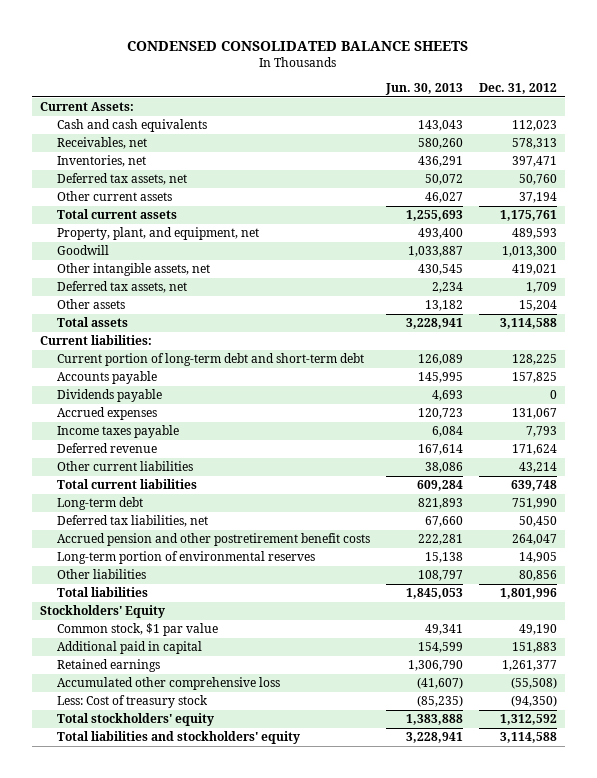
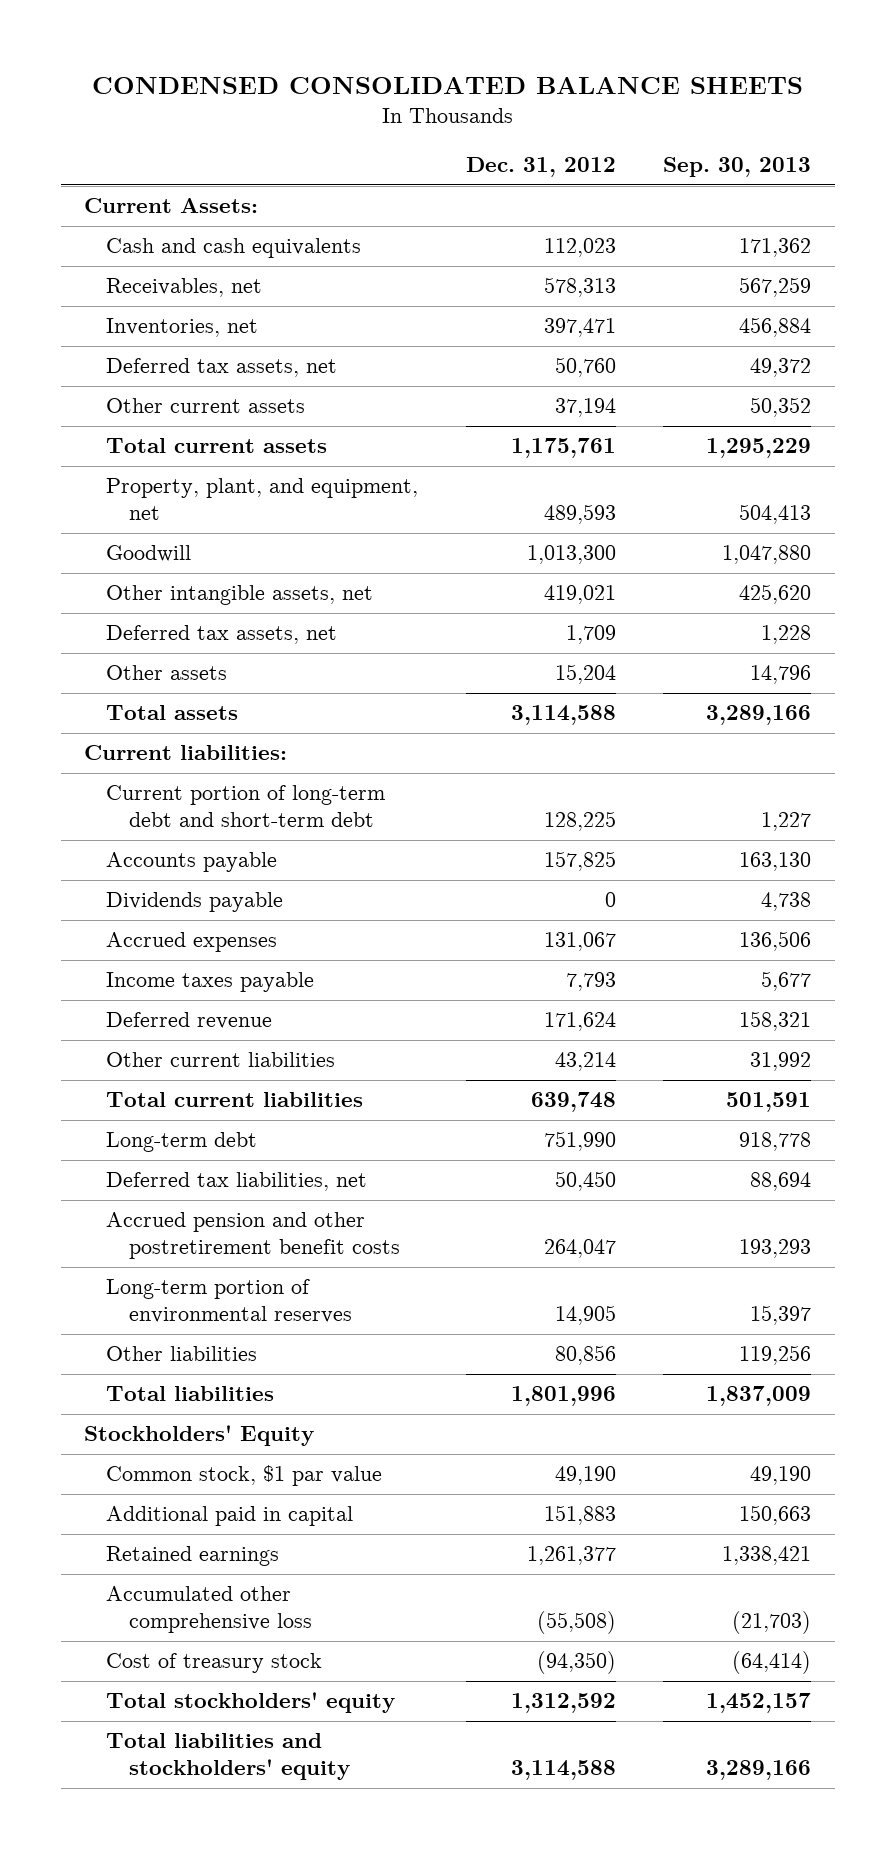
[384,83,463,96] Jun. 30, 2013 -> none
none -> [663,157,812,178] Sep. 30, 2013
[56,695,208,709] Less: Cost of treasury stock -> [106,1653,323,1674] Cost of treasury stock

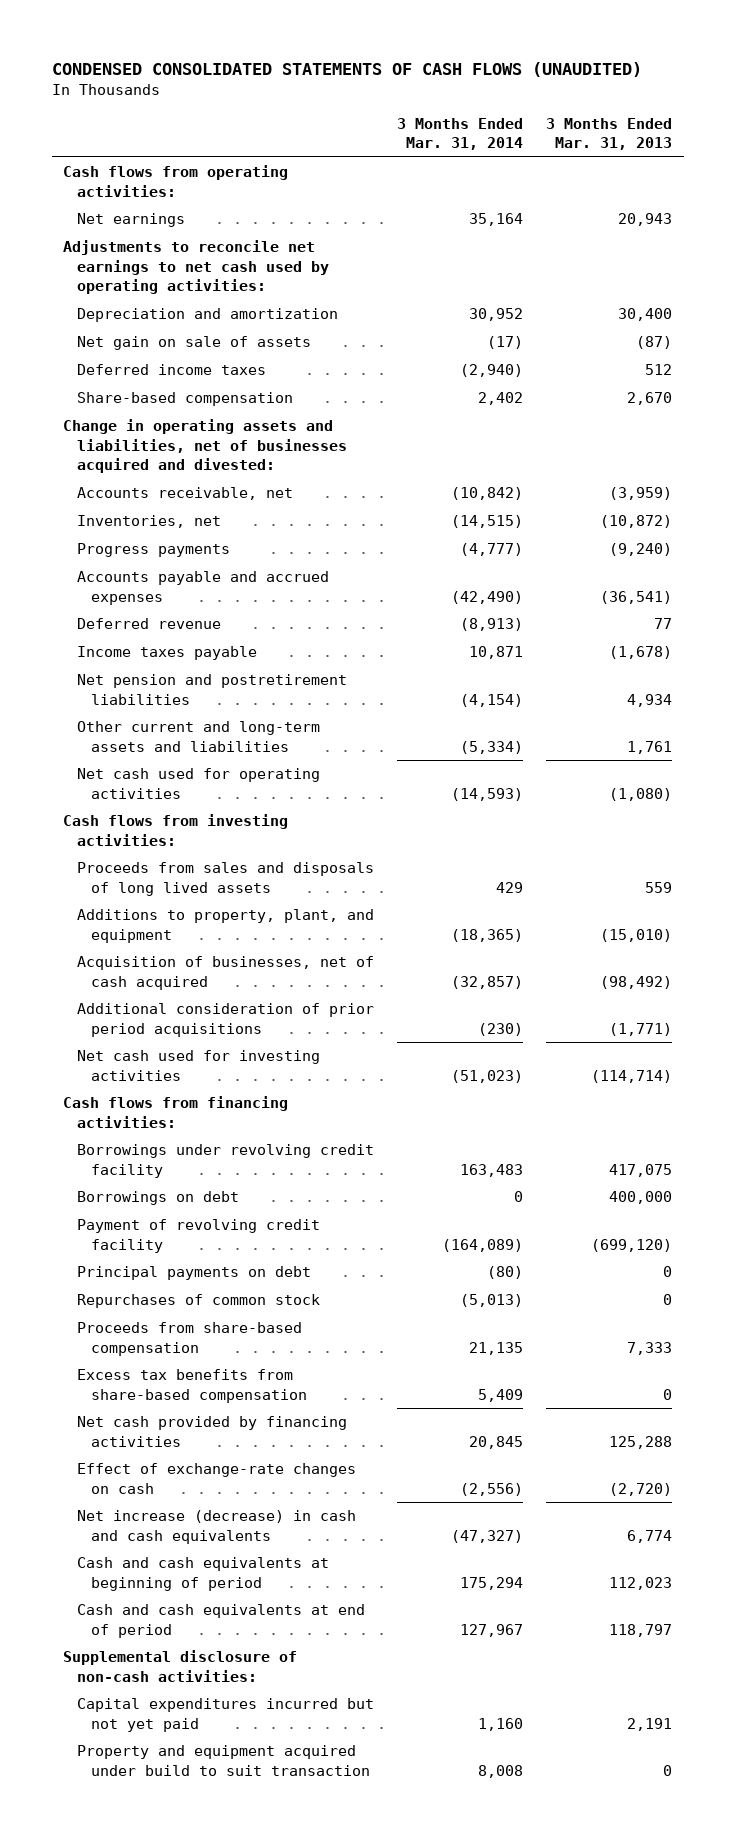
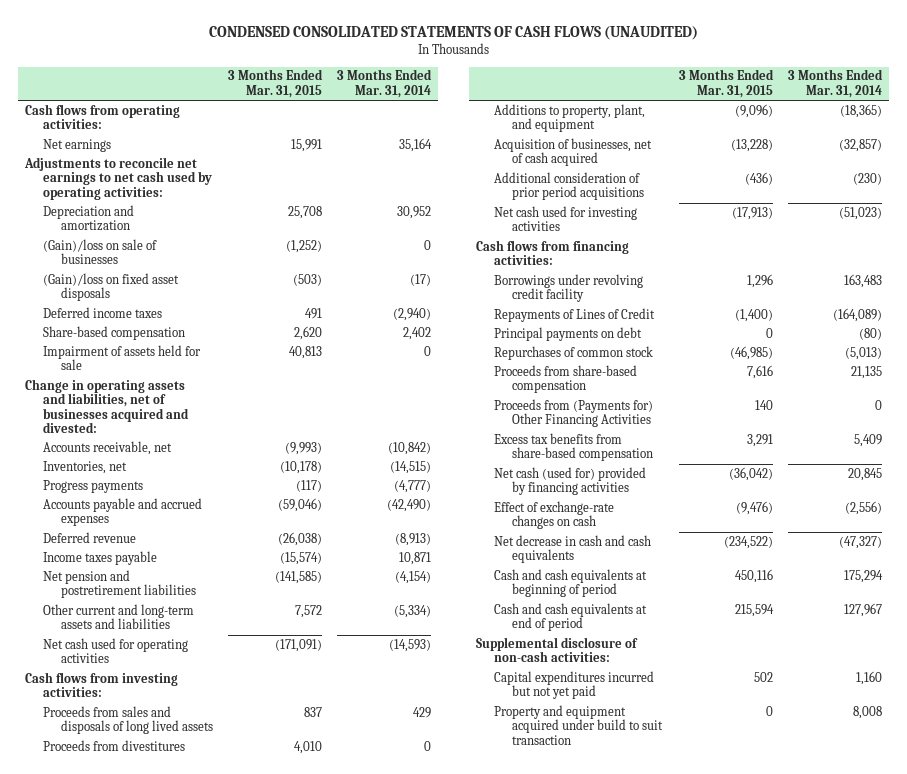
[546,117,673,151] 3 Months Ended Mar. 31, 2013 -> none
none -> [227,69,323,98] 3 Months Ended Mar. 31, 2015
none -> [43,238,158,265] (Gain)/loss on sale of businesses
[76,336,311,351] Net gain on sale of assets -> [43,272,180,302] (Gain)/loss on fixed asset disposals
none -> [43,344,202,371] Impairment of assets held for sale
none -> [43,739,186,751] Proceeds from divestitures
[76,1191,239,1206] Borrowings on debt -> none
[76,1219,320,1253] Payment of revolving credit facility -> [494,307,656,322] Repayments of Lines of Credit
none -> [494,398,654,428] Proceeds from (Payments for) Other Financing Activities
[76,1416,347,1447] Net cash provided by financing activities -> [494,466,647,496] Net cash (used for) provided by financing activities
[76,1510,356,1544] Net increase (decrease) in cash and cash equivalents -> [494,534,652,564] Net decrease in cash and cash equivalents

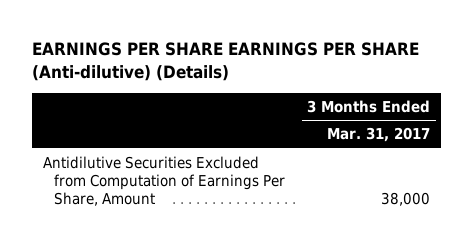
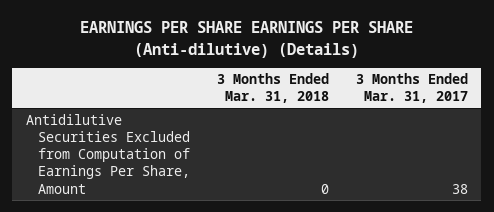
none -> [217,73,330,104] 3 Months Ended Mar. 31, 2018
[381,192,431,207] 38,000 -> [452,183,469,194] 38

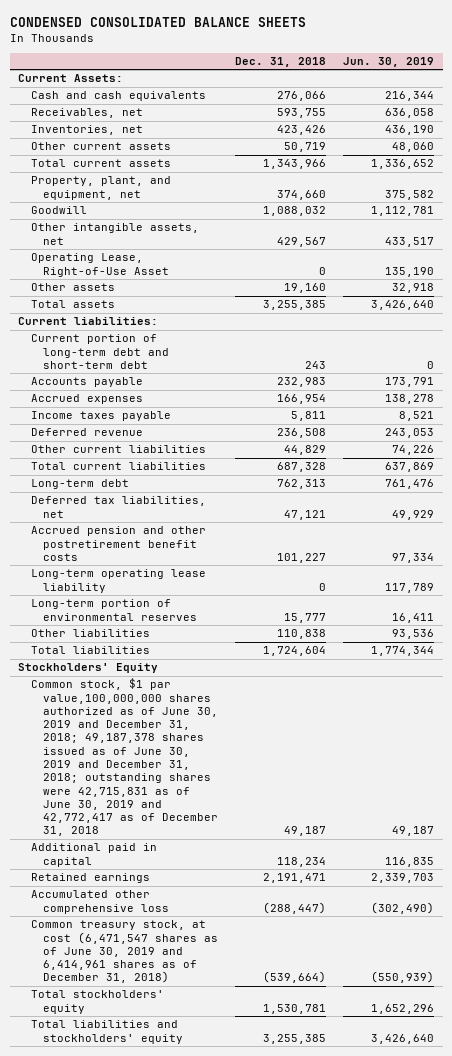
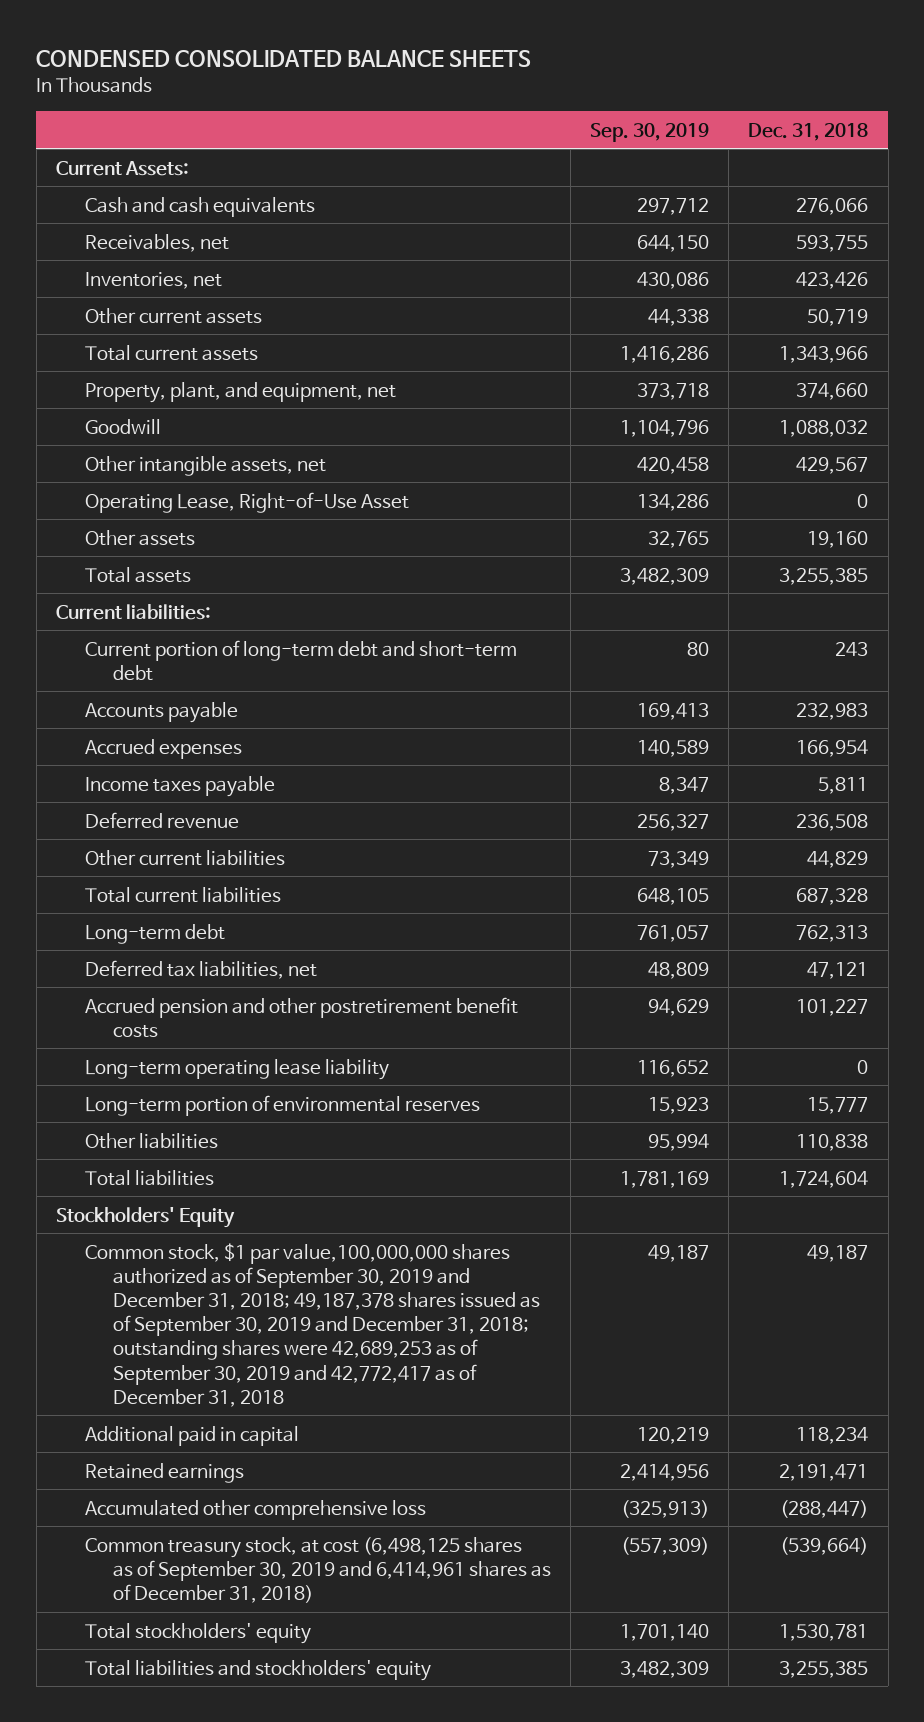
[343,56,435,67] Jun. 30, 2019 -> none
none -> [590,122,710,142] Sep. 30, 2019
[30,678,218,837] Common stock, $1 par value,100,000,000 shares authorized as of June 30, 2019 and December 31, 2018; 49,187,378 shares issued as of June 30, 2019 and December 31, 2018; outstanding shares were 42,715,831 as of June 30, 2019 and 42,772,417 as of December 31, 2018 -> [84,1242,541,1407] Common stock, $1 par value,100,000,000 shares authorized as of September 30, 2019 and December 31, 2018; 49,187,378 shares issued as of September 30, 2019 and December 31, 2018; outstanding shares were 42,689,253 as of September 30, 2019 and 42,772,417 as of December 31, 2018
[30,920,218,984] Common treasury stock, at cost (6,471,547 shares as of June 30, 2019 and 6,414,961 shares as of December 31, 2018) -> [84,1536,552,1603] Common treasury stock, at cost (6,498,125 shares as of September 30, 2019 and 6,414,961 shares as of December 31, 2018)

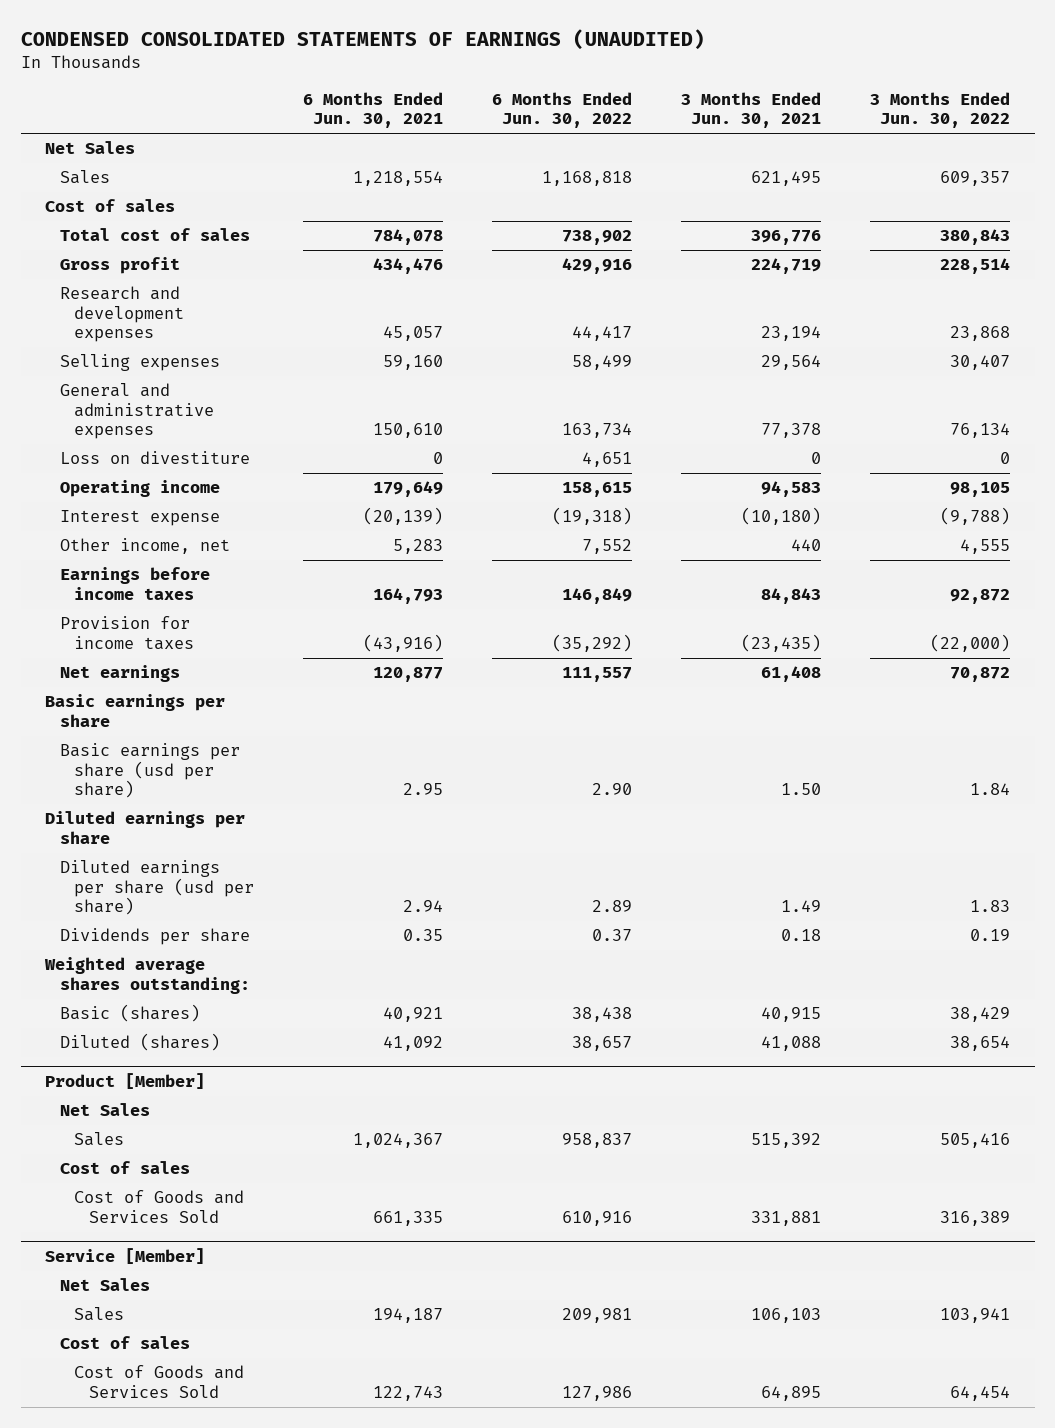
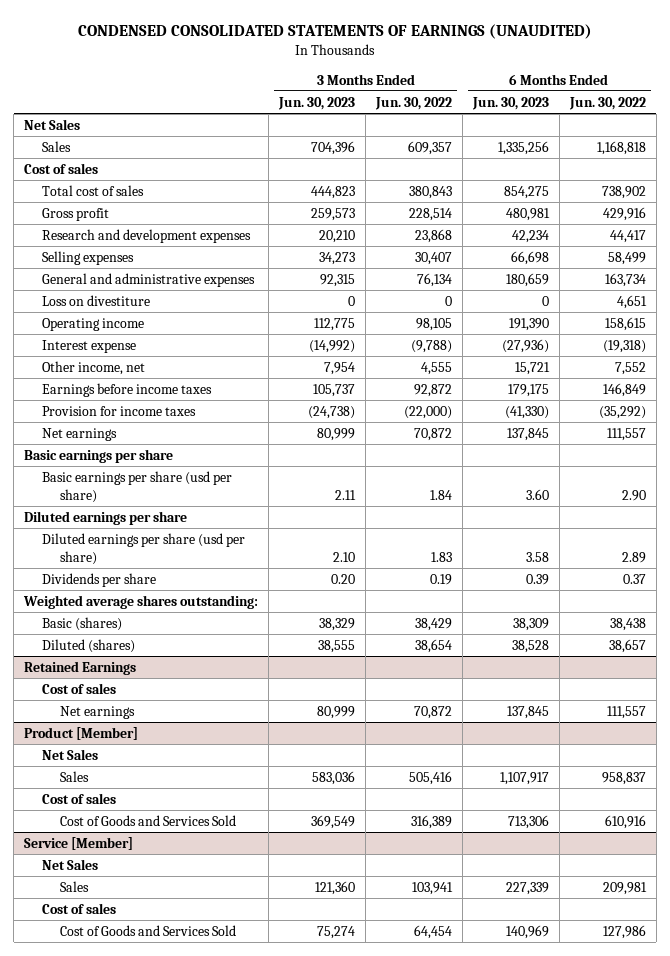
[303,92,444,129] 6 Months Ended Jun. 30, 2021 -> none
[681,92,822,129] 3 Months Ended Jun. 30, 2021 -> none
none -> [278,96,356,110] Jun. 30, 2023
none -> [471,96,549,110] Jun. 30, 2023
none -> [24,660,137,675] Retained Earnings
none -> [41,682,116,694] Cost of sales
none -> [59,705,135,719] Net earnings

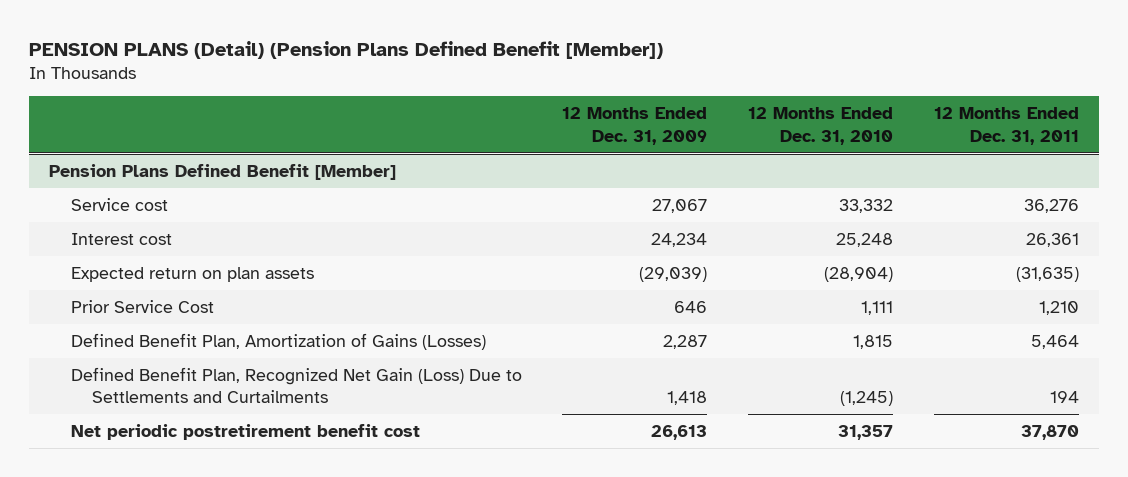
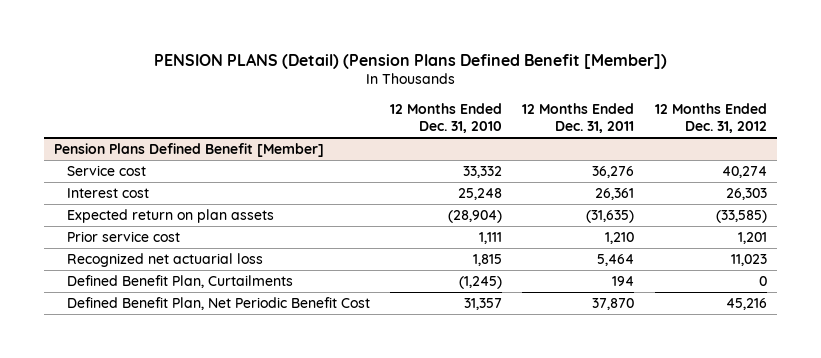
[562,107,708,145] 12 Months Ended Dec. 31, 2009 -> none
none -> [654,103,767,133] 12 Months Ended Dec. 31, 2012
[70,299,214,313] Prior Service Cost -> [66,231,180,243] Prior service cost
[70,332,486,350] Defined Benefit Plan, Amortization of Gains (Losses) -> [66,253,263,268] Recognized net actuarial loss
[70,366,522,404] Defined Benefit Plan, Recognized Net Gain (Loss) Due to Settlements and Curtailments -> [66,275,293,289] Defined Benefit Plan, Curtailments
[70,423,420,440] Net periodic postretirement benefit cost -> [66,297,370,311] Defined Benefit Plan, Net Periodic Benefit Cost

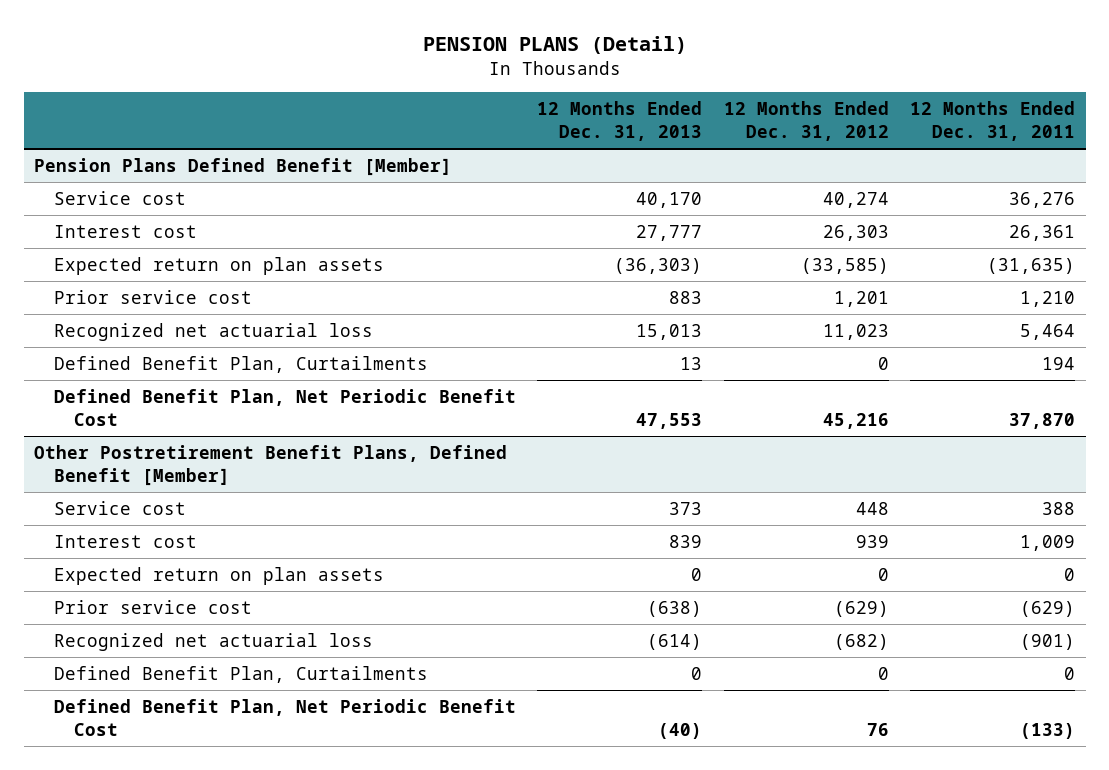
[153,52,667,69] PENSION PLANS (Detail) (Pension Plans Defined Benefit [Member]) -> [422,35,687,54] PENSION PLANS (Detail)
[390,103,503,133] 12 Months Ended Dec. 31, 2010 -> none
none -> [537,101,703,141] 12 Months Ended Dec. 31, 2013
none -> [34,444,508,486] Other Postretirement Benefit Plans, Defined Benefit [Member]
none -> [54,500,187,515] Service cost
none -> [54,534,198,548] Interest cost
none -> [54,566,385,585] Expected return on plan assets
none -> [54,599,253,614] Prior service cost
none -> [54,632,374,651] Recognized net actuarial loss
none -> [54,665,429,683] Defined Benefit Plan, Curtailments
none -> [54,698,517,736] Defined Benefit Plan, Net Periodic Benefit Cost

